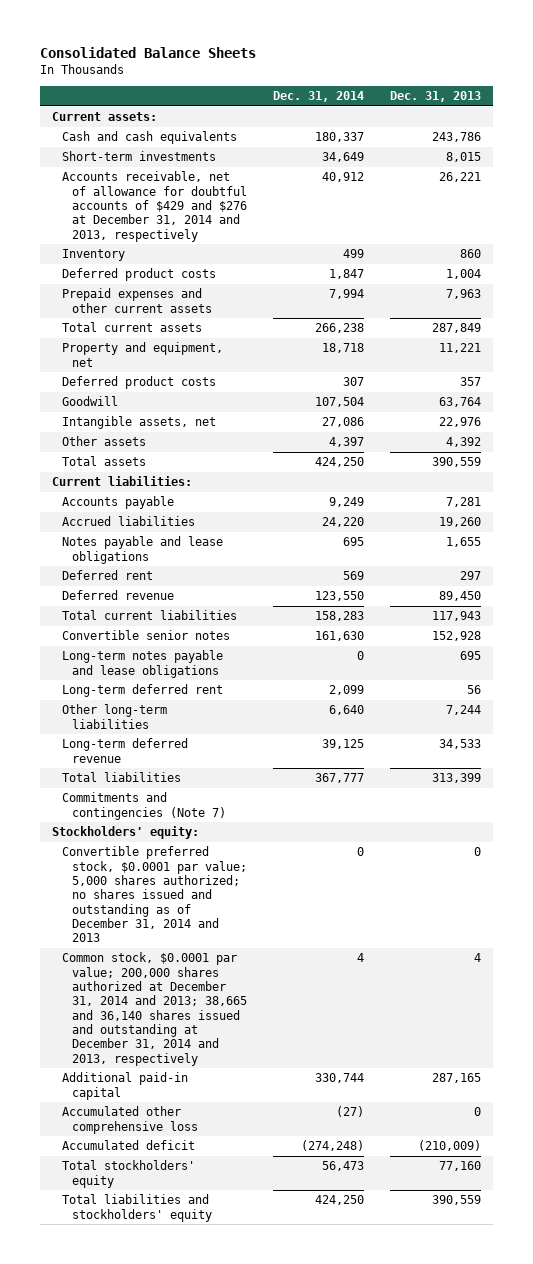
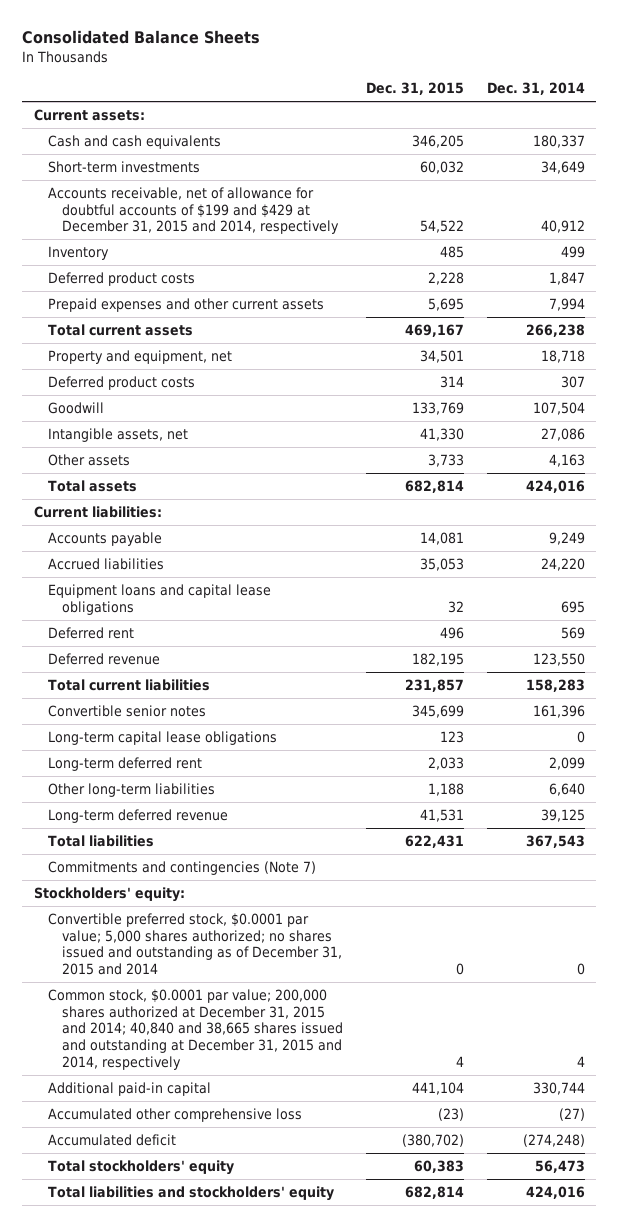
[389,91,481,103] Dec. 31, 2013 -> none
none -> [366,82,465,96] Dec. 31, 2015
[62,171,248,242] Accounts receivable, net of allowance for doubtful accounts of $429 and $276 at December 31, 2014 and 2013, respectively -> [47,186,340,235] Accounts receivable, net of allowance for doubtful accounts of $199 and $429 at December 31, 2015 and 2014, respectively
[328,437,364,448] 4,397 -> [548,453,585,467] 4,163
[314,457,364,468] 424,250 -> [525,479,585,493] 424,016
[62,536,224,564] Notes payable and lease obligations -> [47,583,271,615] Equipment loans and capital lease obligations
[314,631,364,642] 161,630 -> [532,704,585,718] 161,396
[62,650,224,678] Long-term notes payable and lease obligations -> [47,730,277,745] Long-term capital lease obligations
[314,773,364,784] 367,777 -> [525,834,585,848] 367,543
[62,846,248,943] Convertible preferred stock, $0.0001 par value; 5,000 shares authorized; no shares issued and outstanding as of December 31, 2014 and 2013 -> [47,912,343,976] Convertible preferred stock, $0.0001 par value; 5,000 shares authorized; no shares issued and outstanding as of December 31, 2015 and 2014
[62,952,248,1066] Common stock, $0.0001 par value; 200,000 shares authorized at December 31, 2014 and 2013; 38,665 and 36,140 shares issued and outstanding at December 31, 2014 and 2013, respectively -> [47,988,344,1071] Common stock, $0.0001 par value; 200,000 shares authorized at December 31, 2015 and 2014; 40,840 and 38,665 shares issued and outstanding at December 31, 2015 and 2014, respectively
[314,1195,364,1206] 424,250 -> [525,1185,585,1199] 424,016

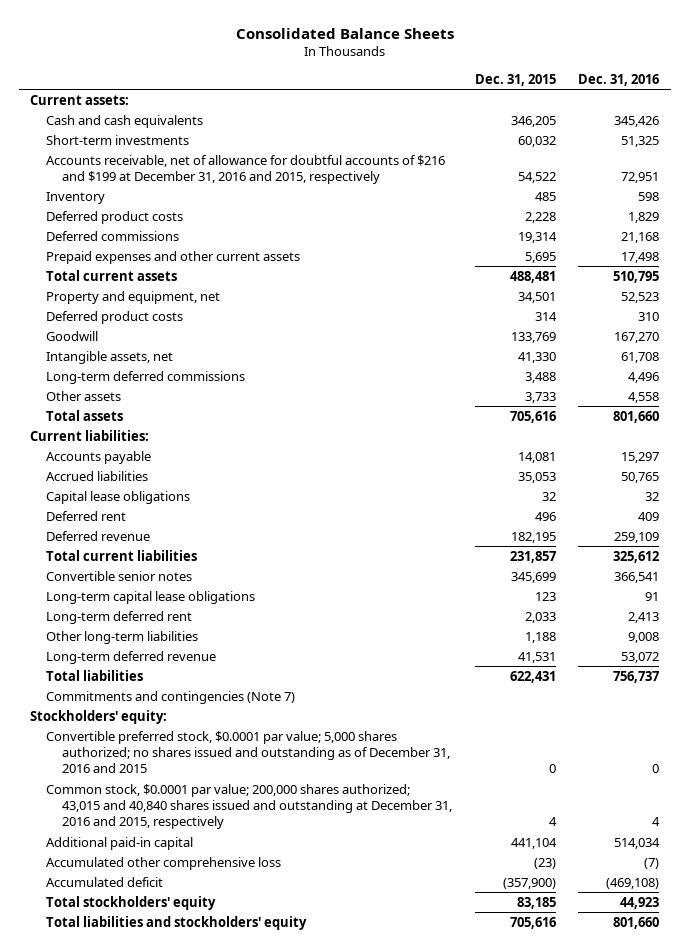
[486,82,585,96] Dec. 31, 2014 -> none
none -> [578,73,660,86] Dec. 31, 2016
[47,186,340,235] Accounts receivable, net of allowance for doubtful accounts of $199 and $429 at December 31, 2015 and 2014, respectively -> [46,154,446,184] Accounts receivable, net of allowance for doubtful accounts of $216 and $199 at December 31, 2016 and 2015, respectively
none -> [46,230,180,241] Deferred commissions
[405,323,465,337] 469,167 -> [509,270,556,283] 488,481
none -> [46,370,246,384] Long-term deferred commissions
[405,479,465,493] 682,814 -> [509,410,556,423] 705,616
[47,583,271,615] Equipment loans and capital lease obligations -> [46,490,191,504] Capital lease obligations
[47,912,343,976] Convertible preferred stock, $0.0001 par value; 5,000 shares authorized; no shares issued and outstanding as of December 31, 2015 and 2014 -> [46,730,451,774] Convertible preferred stock, $0.0001 par value; 5,000 shares authorized; no shares issued and outstanding as of December 31, 2016 and 2015
[47,988,344,1071] Common stock, $0.0001 par value; 200,000 shares authorized at December 31, 2015 and 2014; 40,840 and 38,665 shares issued and outstanding at December 31, 2015 and 2014, respectively -> [46,783,453,830] Common stock, $0.0001 par value; 200,000 shares authorized; 43,015 and 40,840 shares issued and outstanding at December 31, 2016 and 2015, respectively
[402,1133,465,1147] (380,702) -> [502,877,556,889] (357,900)
[414,1159,465,1173] 60,383 -> [516,896,556,909] 83,185
[405,1185,465,1199] 682,814 -> [509,916,556,929] 705,616

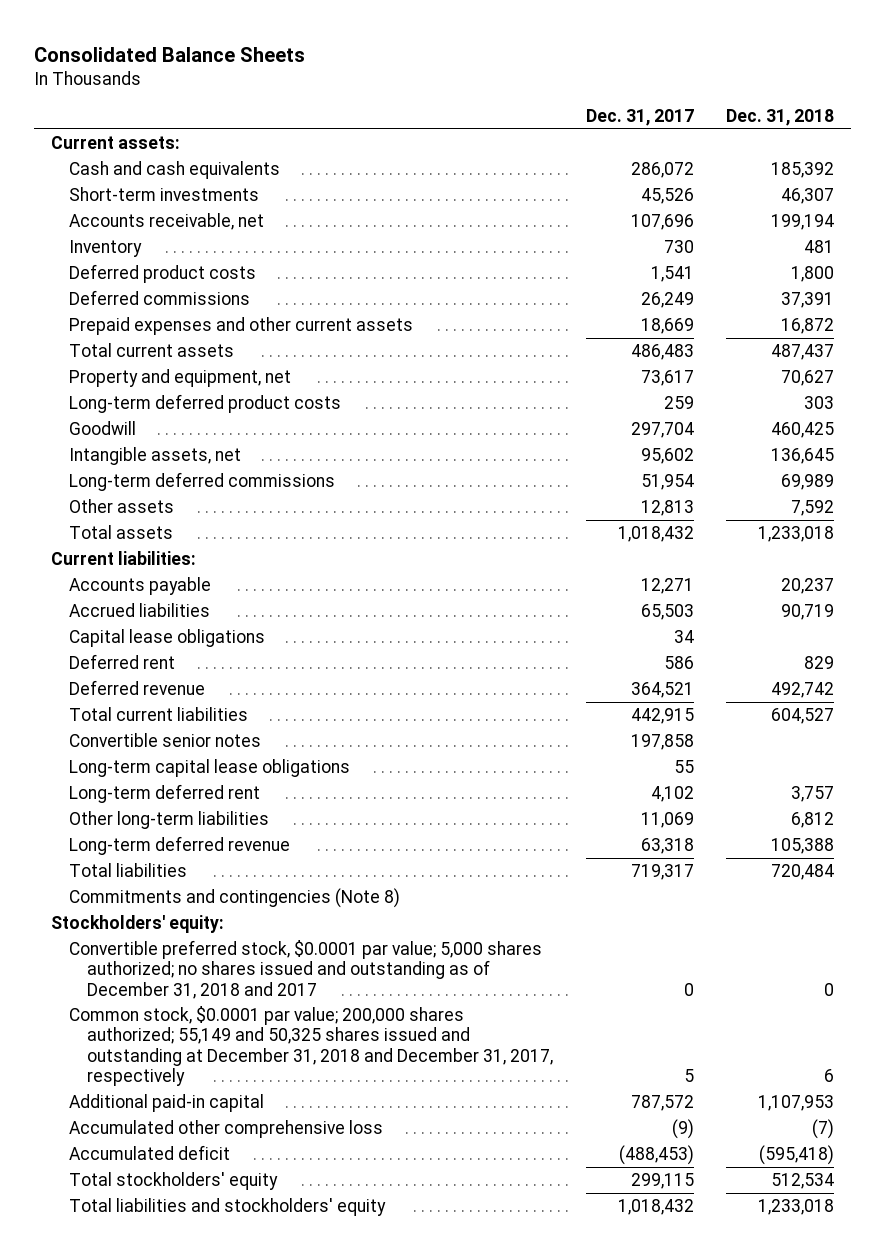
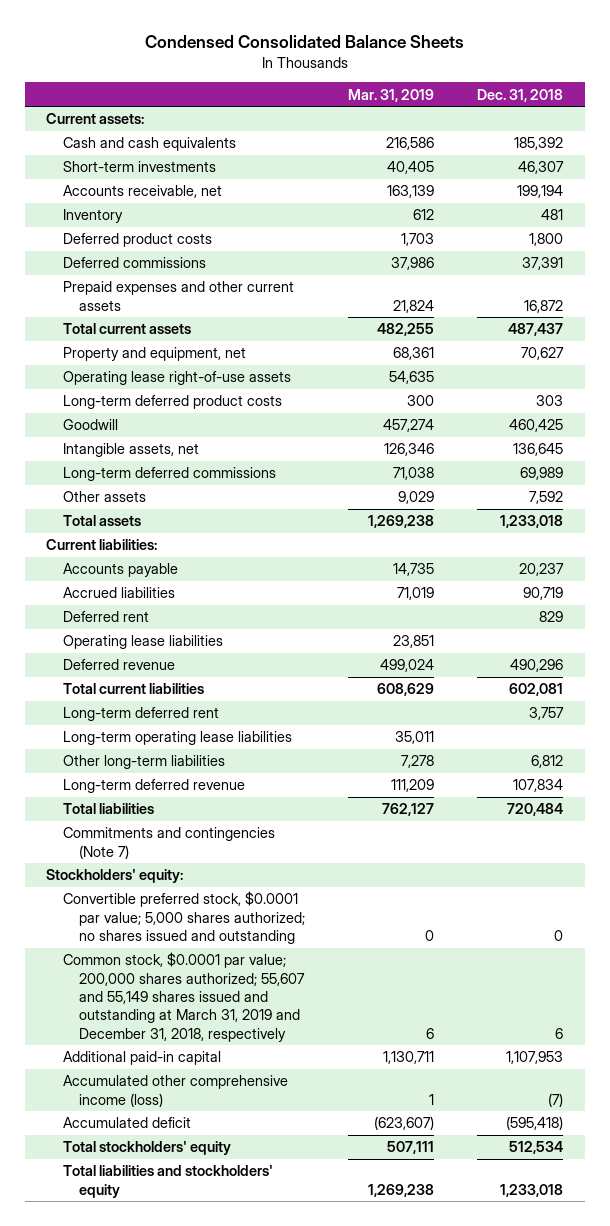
[34,46,306,62] Consolidated Balance Sheets -> [144,34,464,48] Condensed Consolidated Balance Sheets
[585,109,694,127] Dec. 31, 2017 -> none
none -> [348,88,435,102] Mar. 31, 2019
none -> [62,371,291,386] Operating lease right-of-use assets
[68,629,265,648] Capital lease obligations -> none
[68,733,261,748] Convertible senior notes -> none
[68,759,350,778] Long-term capital lease obligations -> none
none -> [62,635,223,650] Operating lease liabilities
[771,682,835,699] 492,742 -> [510,659,564,673] 490,296
[771,708,835,725] 604,527 -> [509,683,564,697] 602,081
none -> [62,731,292,746] Long-term operating lease liabilities
[771,838,835,855] 105,388 -> [513,779,564,793] 107,834
[68,888,400,909] Commitments and contingencies (Note 8) -> [62,827,275,859] Commitments and contingencies (Note 7)
[68,940,542,999] Convertible preferred stock, $0.0001 par value; 5,000 shares authorized; no shares issued and outstanding as of December 31, 2018 and 2017 -> [62,891,306,944] Convertible preferred stock, $0.0001 par value; 5,000 shares authorized; no shares issued and outstanding
[68,1006,554,1087] Common stock, $0.0001 par value; 200,000 shares authorized; 55,149 and 50,325 shares issued and outstanding at December 31, 2018 and December 31, 2017, respectively -> [62,952,306,1042] Common stock, $0.0001 par value; 200,000 shares authorized; 55,607 and 55,149 shares issued and outstanding at March 31, 2019 and December 31, 2018, respectively
[68,1120,383,1139] Accumulated other comprehensive loss -> [62,1075,288,1107] Accumulated other comprehensive income (loss)

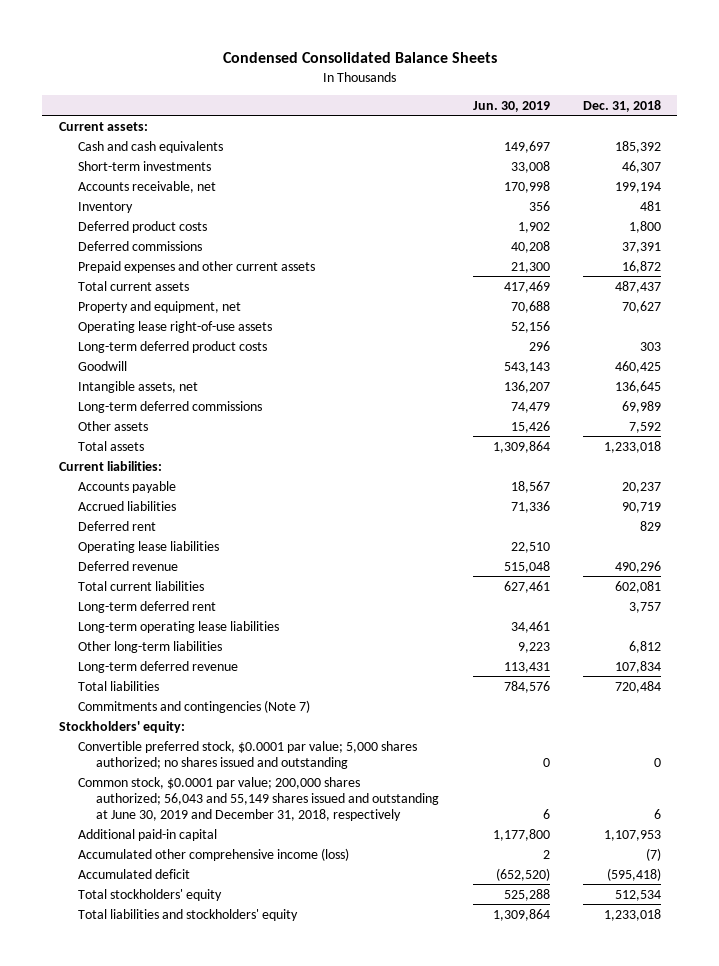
[348,88,435,102] Mar. 31, 2019 -> none
none -> [472,100,550,112] Jun. 30, 2019
[62,952,306,1042] Common stock, $0.0001 par value; 200,000 shares authorized; 55,607 and 55,149 shares issued and outstanding at March 31, 2019 and December 31, 2018, respectively -> [77,776,440,821] Common stock, $0.0001 par value; 200,000 shares authorized; 56,043 and 55,149 shares issued and outstanding at June 30, 2019 and December 31, 2018, respectively

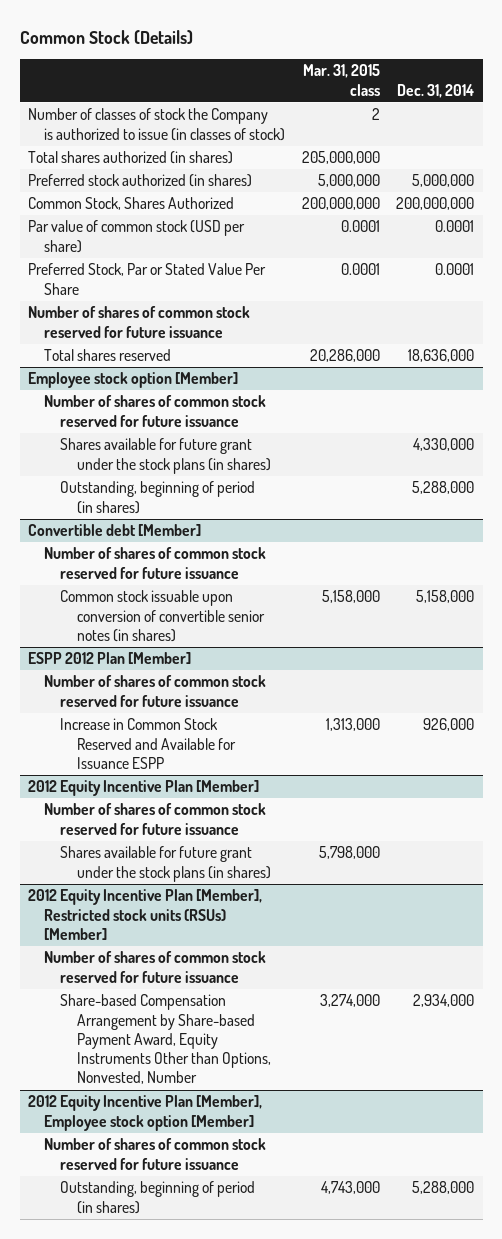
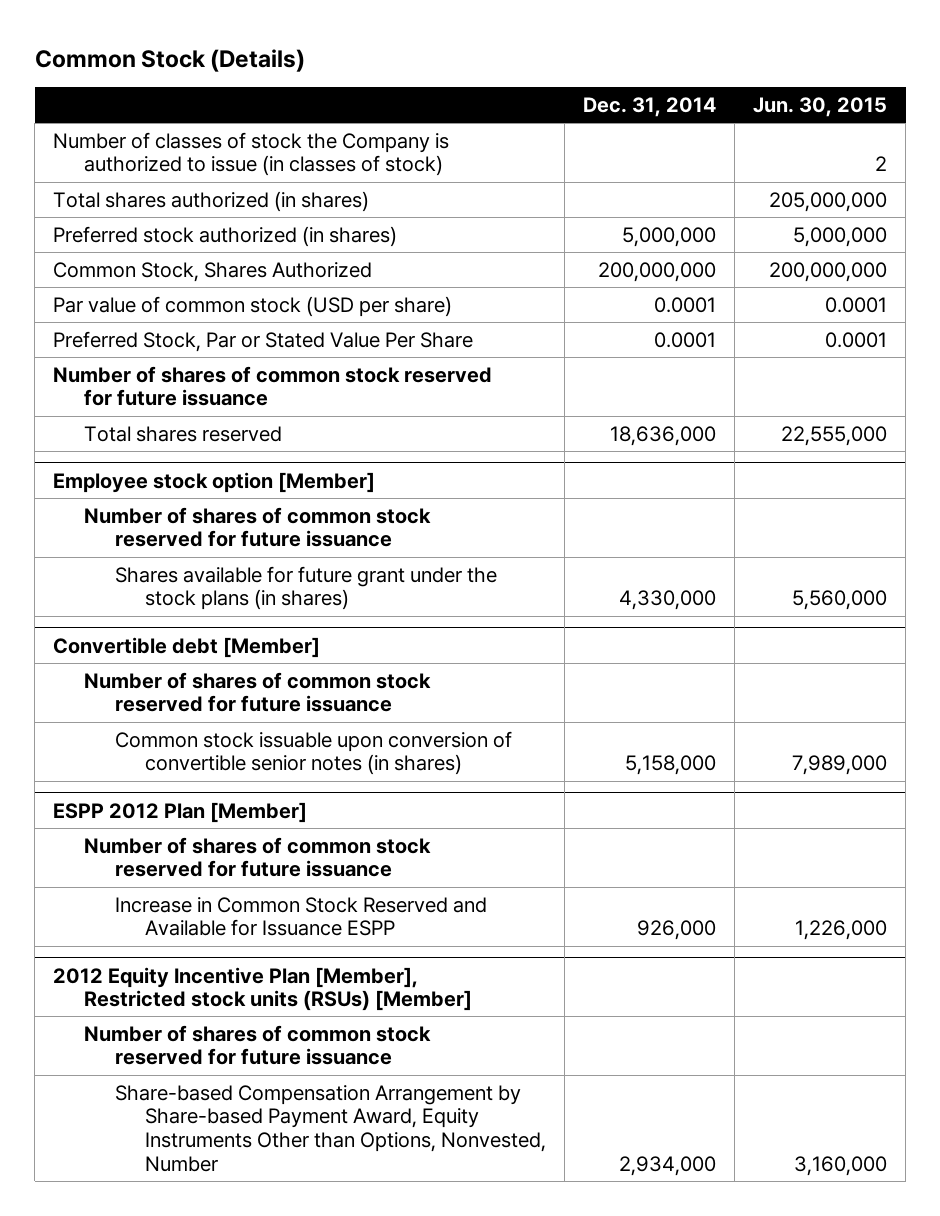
[302,64,380,96] Mar. 31, 2015 class -> none
none -> [753,96,888,117] Jun. 30, 2015
[60,481,256,514] Outstanding, beginning of period (in shares) -> none
[28,780,260,797] 2012 Equity Incentive Plan [Member] -> none
[44,803,267,835] Number of shares of common stock reserved for future issuance -> none
[60,846,271,882] Shares available for future grant under the stock plans (in shares) -> none
[28,1095,263,1131] 2012 Equity Incentive Plan [Member], Employee stock option [Member] -> none
[44,1138,267,1170] Number of shares of common stock reserved for future issuance -> none
[60,1181,256,1214] Outstanding, beginning of period (in shares) -> none

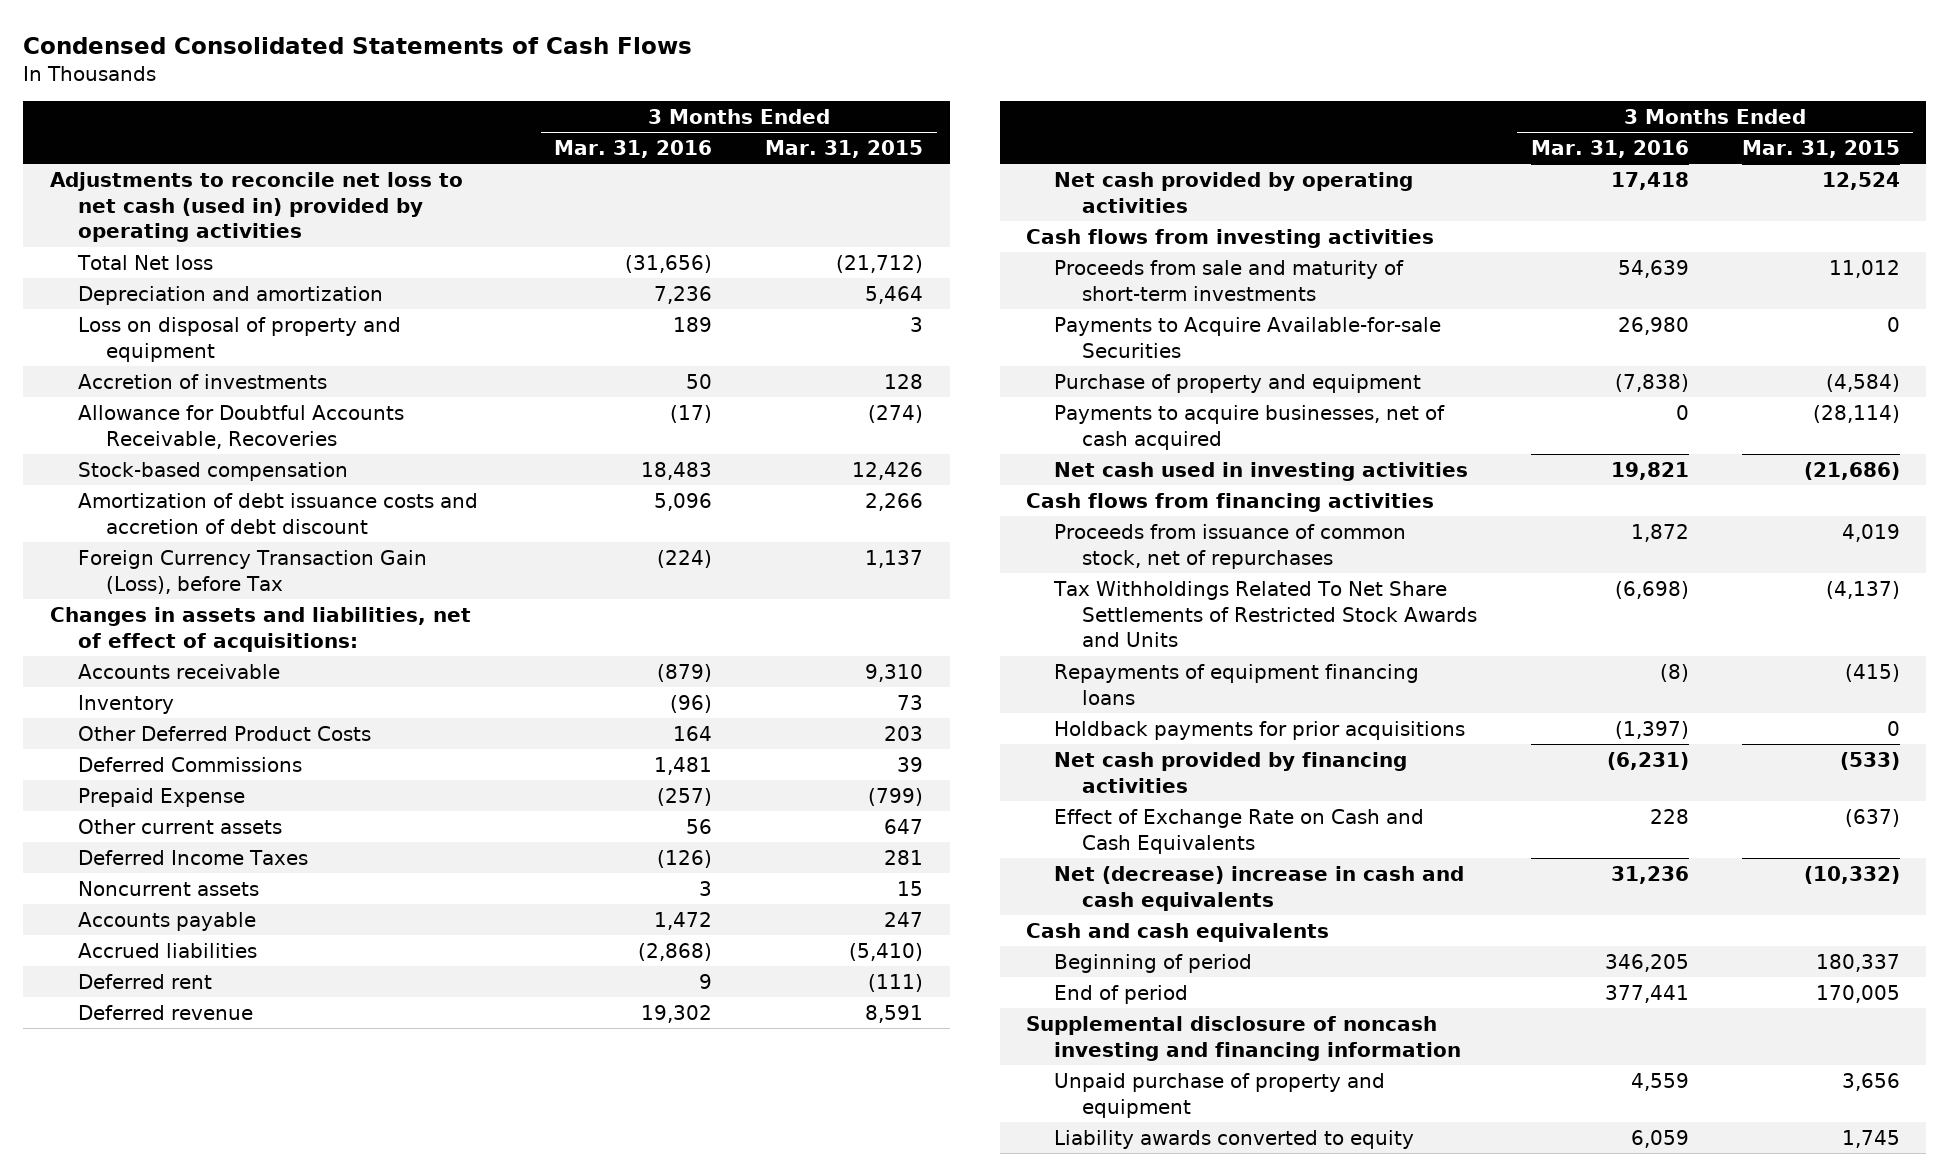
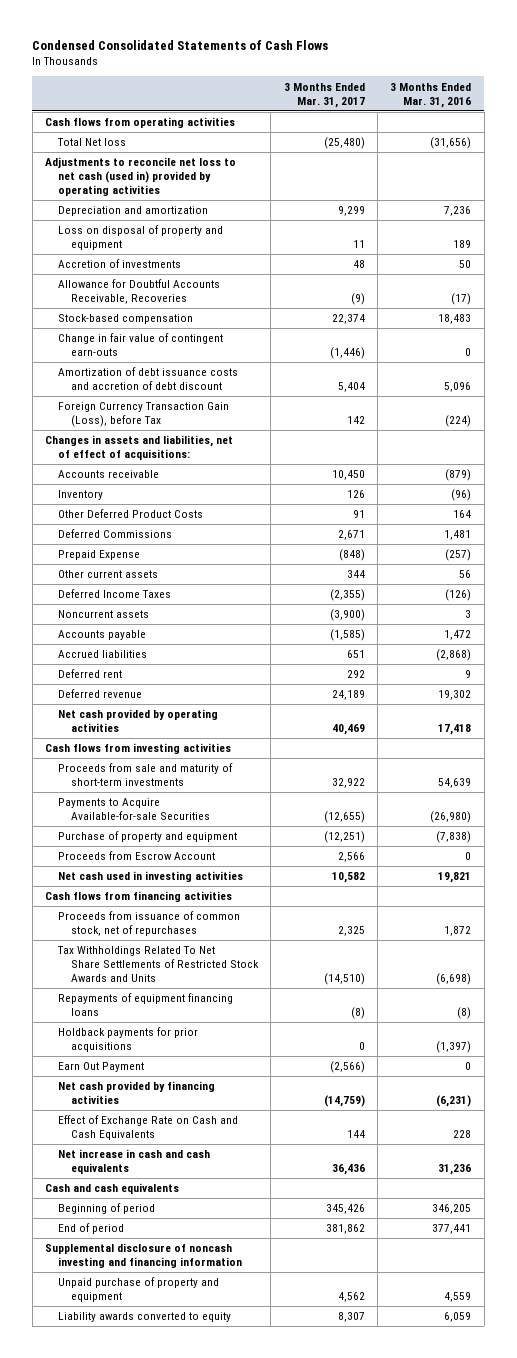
[765,140,924,159] Mar. 31, 2015 -> none
none -> [283,82,365,108] 3 Months Ended Mar. 31, 2017
none -> [45,117,236,129] Cash flows from operating activities
[49,171,463,243] Adjustments to reconcile net loss to net cash (used in) provided by operating activities -> [45,157,237,197] Adjustments to reconcile net loss to net cash (used in) provided by operating activities
none -> [58,333,224,357] Change in fair value of contingent earn-outs
[1617,316,1689,335] 26,980 -> [430,811,472,824] (26,980)
[1054,404,1446,450] Payments to acquire businesses, net of cash acquired -> none
none -> [58,851,216,861] Proceeds from Escrow Account
none -> [58,1062,145,1073] Earn Out Payment
[1054,865,1465,911] Net (decrease) increase in cash and cash equivalents -> [58,1149,211,1175] Net increase in cash and cash equivalents

